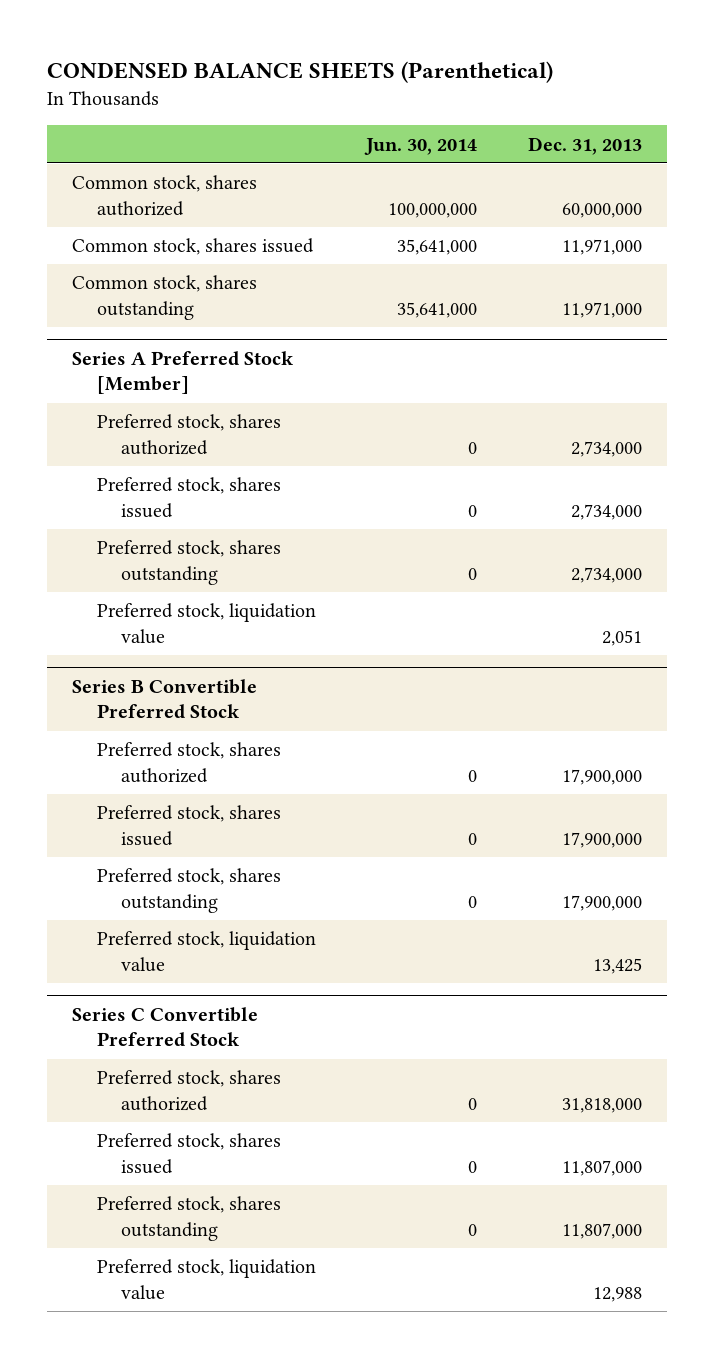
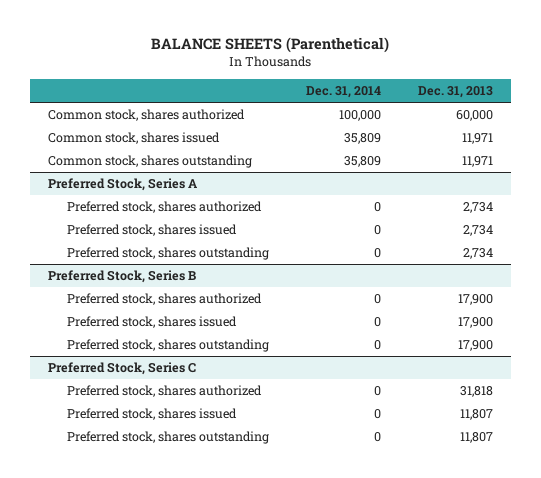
[46,61,553,84] CONDENSED BALANCE SHEETS (Parenthetical) -> [151,37,390,54] BALANCE SHEETS (Parenthetical)
[364,137,478,155] Jun. 30, 2014 -> none
none -> [305,86,381,99] Dec. 31, 2014
[96,603,316,644] Preferred stock, liquidation value -> none
[96,931,316,972] Preferred stock, liquidation value -> none
[96,1259,316,1300] Preferred stock, liquidation value -> none
[562,202,643,218] 60,000,000 -> [455,110,493,122] 60,000
[562,239,643,256] 11,971,000 -> [461,133,493,145] 11,971
[562,301,643,318] 11,971,000 -> [461,156,493,168] 11,971
[72,350,295,395] Series A Preferred Stock [Member] -> [48,178,198,192] Preferred Stock, Series A
[571,440,643,457] 2,734,000 -> [462,202,493,214] 2,734
[571,503,643,520] 2,734,000 -> [462,225,493,237] 2,734
[571,566,643,583] 2,734,000 -> [462,248,493,260] 2,734
[72,678,258,720] Series B Convertible Preferred Stock -> [48,270,197,284] Preferred Stock, Series B
[562,768,643,785] 17,900,000 -> [457,294,493,306] 17,900
[562,831,643,848] 17,900,000 -> [457,317,493,329] 17,900
[562,894,643,911] 17,900,000 -> [457,340,493,352] 17,900
[72,1006,259,1048] Series C Convertible Preferred Stock -> [48,362,197,376] Preferred Stock, Series C
[562,1097,643,1113] 31,818,000 -> [459,386,493,398] 31,818
[562,1159,643,1176] 11,807,000 -> [459,409,493,421] 11,807
[562,1222,643,1239] 11,807,000 -> [459,432,493,444] 11,807

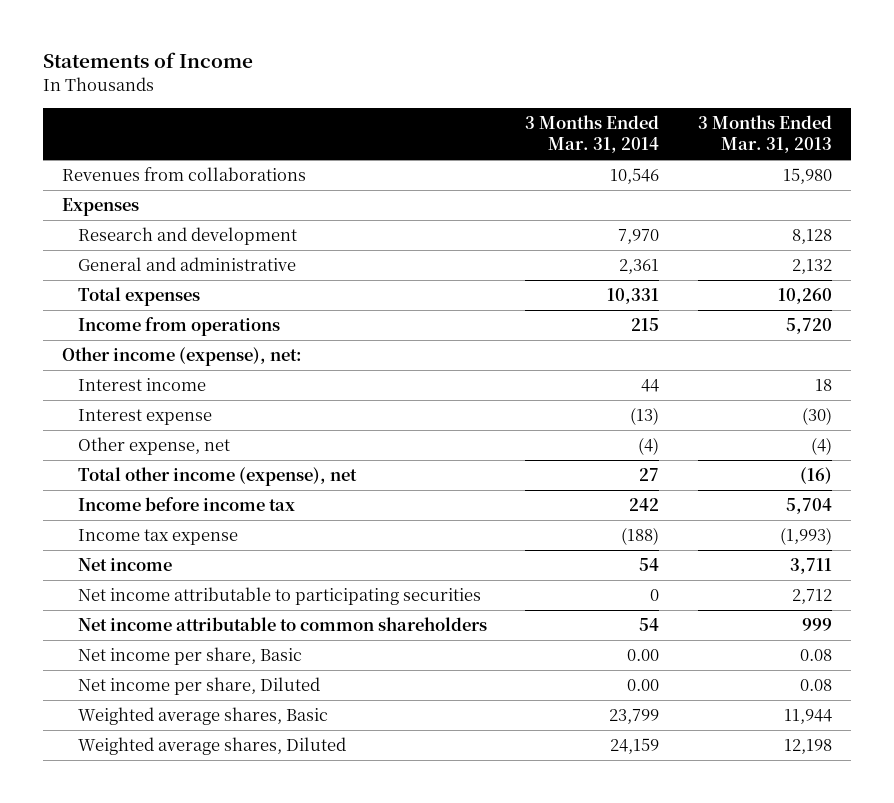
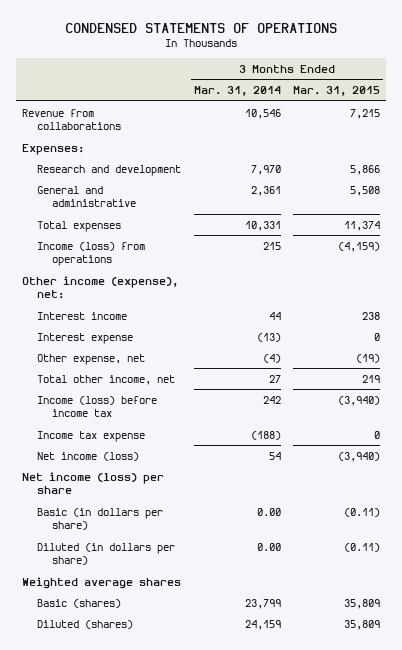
[42,52,253,69] Statements of Income -> [65,22,338,33] CONDENSED STATEMENTS OF OPERATIONS
[697,114,832,154] 3 Months Ended Mar. 31, 2013 -> none
none -> [293,86,381,97] Mar. 31, 2015
[61,167,306,182] Revenues from collaborations -> [22,108,121,131] Revenue from collaborations
[61,198,139,217] Expenses -> [22,143,85,155] Expenses:
[77,317,280,337] Income from operations -> [36,241,145,267] Income (loss) from operations
[77,467,357,487] Total other income (expense), net -> [36,374,175,385] Total other income, net
[77,497,295,512] Income before income tax -> [36,395,157,418] Income (loss) before income tax
[77,587,481,606] Net income attributable to participating securities -> none
[77,617,487,632] Net income attributable to common shareholders -> none
[77,558,172,572] Net income -> [36,451,139,461] Net income (loss)
none -> [22,471,165,495] Net income (loss) per share
[77,647,302,666] Net income per share, Basic -> [36,507,163,531] Basic (in dollars per share)
[77,677,320,696] Net income per share, Diluted -> [36,542,175,566] Diluted (in dollars per share)
none -> [22,576,182,589] Weighted average shares
[77,707,328,726] Weighted average shares, Basic -> [36,598,121,608] Basic (shares)
[77,737,346,756] Weighted average shares, Diluted -> [36,619,133,629] Diluted (shares)

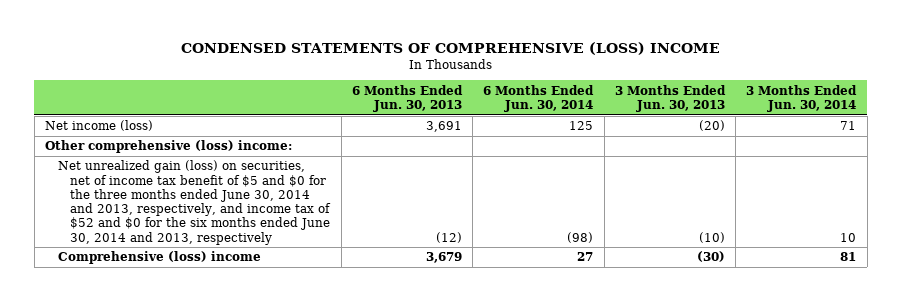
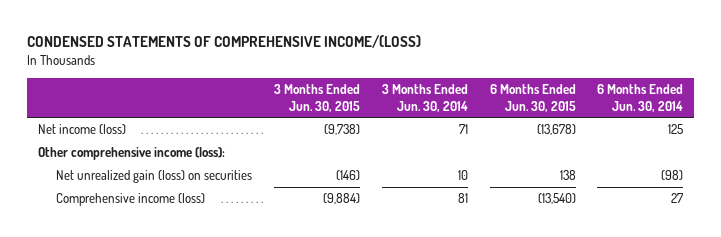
[180,41,720,55] CONDENSED STATEMENTS OF COMPREHENSIVE (LOSS) INCOME -> [26,35,421,49] CONDENSED STATEMENTS OF COMPREHENSIVE INCOME/(LOSS)
[351,84,463,112] 6 Months Ended Jun. 30, 2013 -> none
[614,84,726,112] 3 Months Ended Jun. 30, 2013 -> none
none -> [273,84,360,112] 3 Months Ended Jun. 30, 2015
none -> [489,84,576,112] 6 Months Ended Jun. 30, 2015
[44,140,292,154] Other comprehensive (loss) income: -> [37,147,225,161] Other comprehensive income (loss):
[57,160,332,245] Net unrealized gain (loss) on securities, net of income tax benefit of $5 and $0 for the three months ended June 30, 2014 and 2013, respectively, and income tax of $52 and $0 for the six months ended June 30, 2014 and 2013, respectively -> [56,170,253,184] Net unrealized gain (loss) on securities
[57,251,261,265] Comprehensive (loss) income -> [56,193,206,207] Comprehensive income (loss)

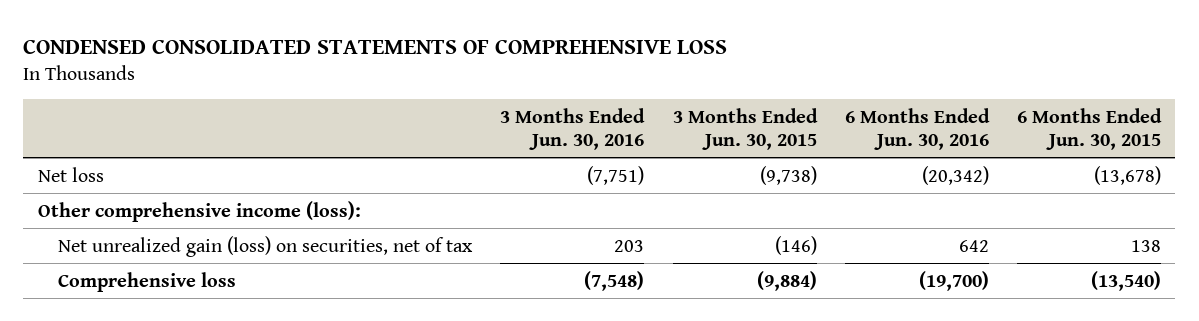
[26,35,421,49] CONDENSED STATEMENTS OF COMPREHENSIVE INCOME/(LOSS) -> [23,38,728,54] CONDENSED CONSOLIDATED STATEMENTS OF COMPREHENSIVE LOSS
[381,84,468,112] 3 Months Ended Jun. 30, 2014 -> none
[597,84,684,112] 6 Months Ended Jun. 30, 2014 -> none
none -> [500,108,646,150] 3 Months Ended Jun. 30, 2016
none -> [844,108,990,150] 6 Months Ended Jun. 30, 2016
[37,124,126,135] Net income (loss) -> [37,166,104,182] Net loss
[56,170,253,184] Net unrealized gain (loss) on securities -> [58,235,474,257] Net unrealized gain (loss) on securities, net of tax
[56,193,206,207] Comprehensive income (loss) -> [58,271,237,292] Comprehensive loss

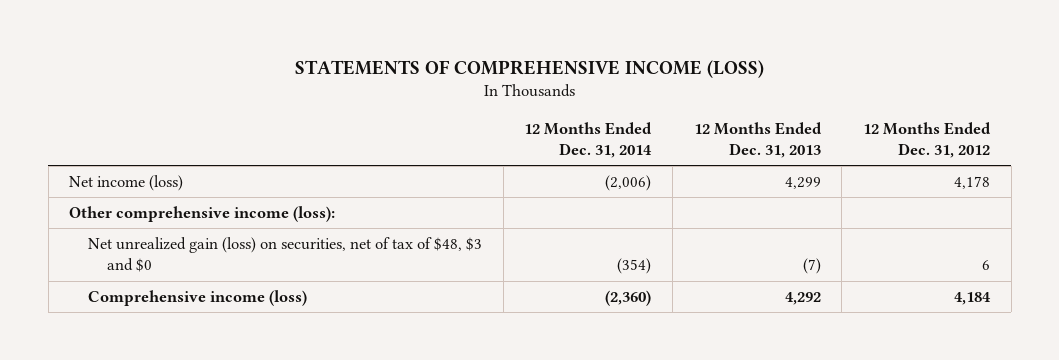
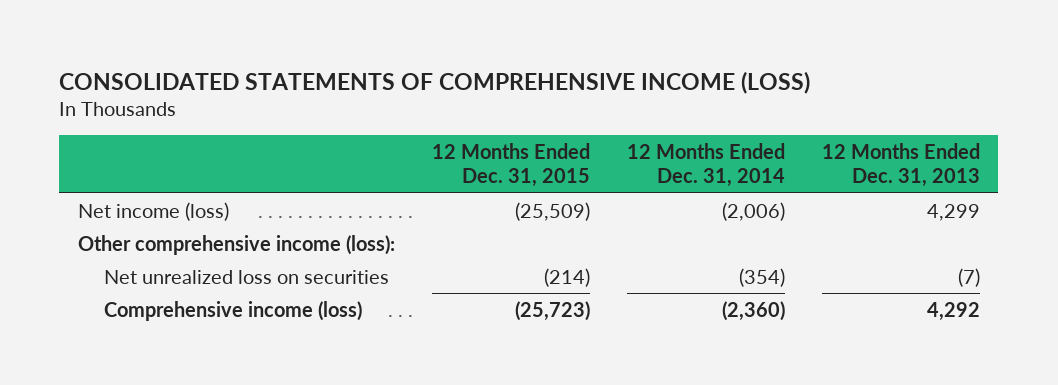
[294,59,764,78] STATEMENTS OF COMPREHENSIVE INCOME (LOSS) -> [59,70,811,94] CONSOLIDATED STATEMENTS OF COMPREHENSIVE INCOME (LOSS)
[862,121,991,158] 12 Months Ended Dec. 31, 2012 -> none
none -> [431,142,590,188] 12 Months Ended Dec. 31, 2015
[88,237,483,273] Net unrealized gain (loss) on securities, net of tax of $48, $3 and $0 -> [103,269,389,284] Net unrealized loss on securities

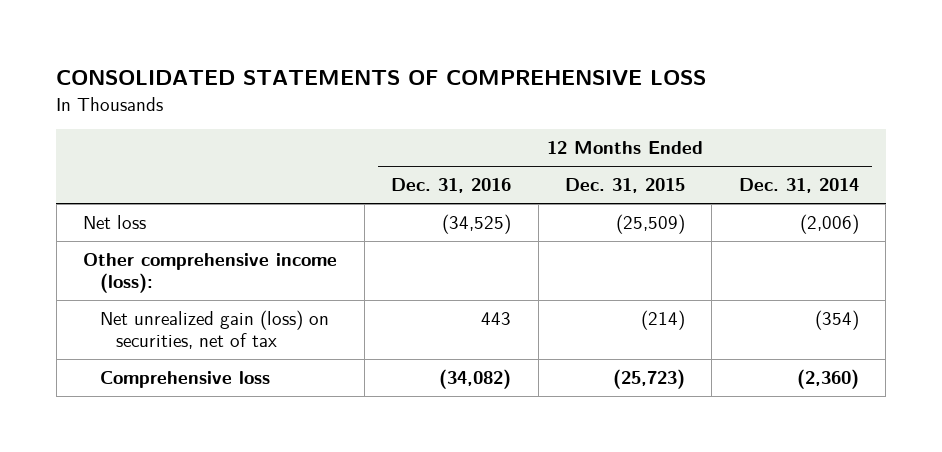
[59,70,811,94] CONSOLIDATED STATEMENTS OF COMPREHENSIVE INCOME (LOSS) -> [56,70,707,87] CONSOLIDATED STATEMENTS OF COMPREHENSIVE LOSS
[821,142,980,188] 12 Months Ended Dec. 31, 2013 -> none
none -> [391,178,512,194] Dec. 31, 2016
[77,201,229,221] Net income (loss) -> [83,214,147,229] Net loss
[103,269,389,284] Net unrealized loss on securities -> [99,309,329,349] Net unrealized gain (loss) on securities, net of tax
[103,300,362,321] Comprehensive income (loss) -> [99,370,270,388] Comprehensive loss

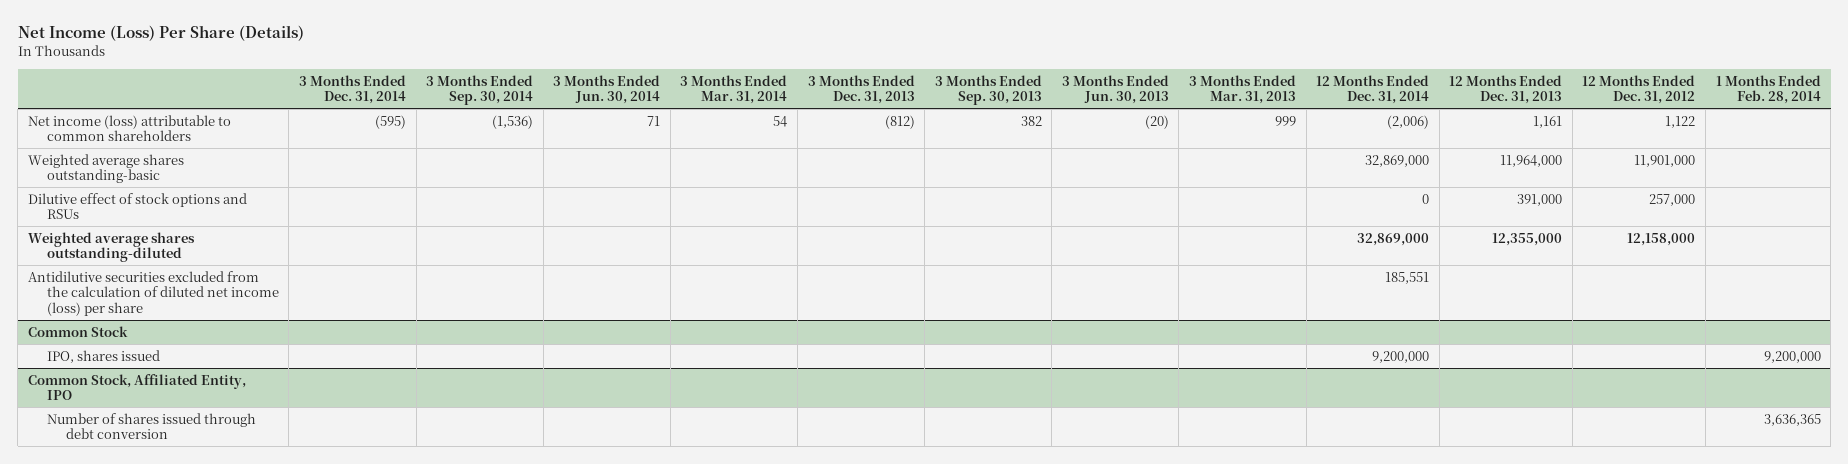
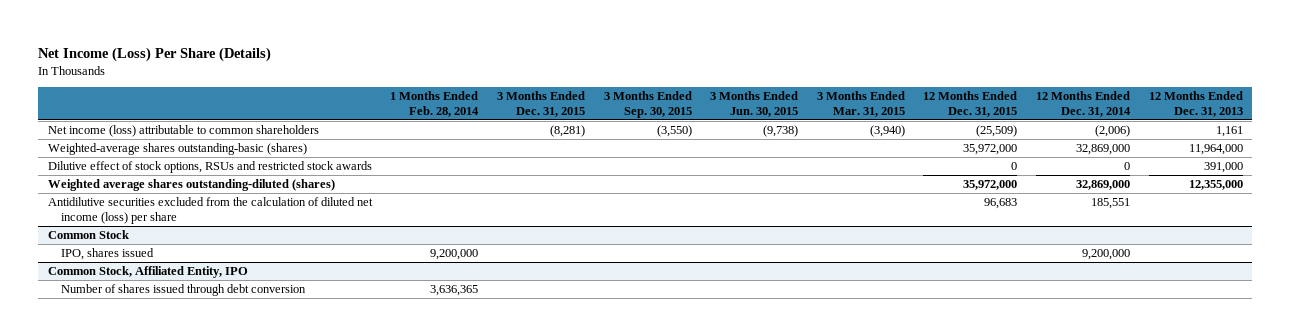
[299,74,407,105] 3 Months Ended Dec. 31, 2014 -> none
[426,74,534,106] 3 Months Ended Sep. 30, 2014 -> none
[553,74,661,105] 3 Months Ended Jun. 30, 2014 -> none
[680,74,788,105] 3 Months Ended Mar. 31, 2014 -> none
[807,74,915,105] 3 Months Ended Dec. 31, 2013 -> none
[934,74,1042,106] 3 Months Ended Sep. 30, 2013 -> none
[1061,74,1169,105] 3 Months Ended Jun. 30, 2013 -> none
[1189,74,1297,105] 3 Months Ended Mar. 31, 2013 -> none
[1582,74,1696,105] 12 Months Ended Dec. 31, 2012 -> none
none -> [496,91,585,117] 3 Months Ended Dec. 31, 2015
none -> [603,91,692,118] 3 Months Ended Sep. 30, 2015
none -> [710,91,799,117] 3 Months Ended Jun. 30, 2015
none -> [816,91,905,117] 3 Months Ended Mar. 31, 2015
none -> [923,91,1018,117] 12 Months Ended Dec. 31, 2015
[27,153,184,184] Weighted average shares outstanding-basic -> [47,143,307,156] Weighted-average shares outstanding-basic (shares)
[27,192,247,220] Dilutive effect of stock options and RSUs -> [47,161,372,174] Dilutive effect of stock options, RSUs and restricted stock awards
[27,231,195,263] Weighted average shares outstanding-diluted -> [47,179,335,192] Weighted average shares outstanding-diluted (shares)

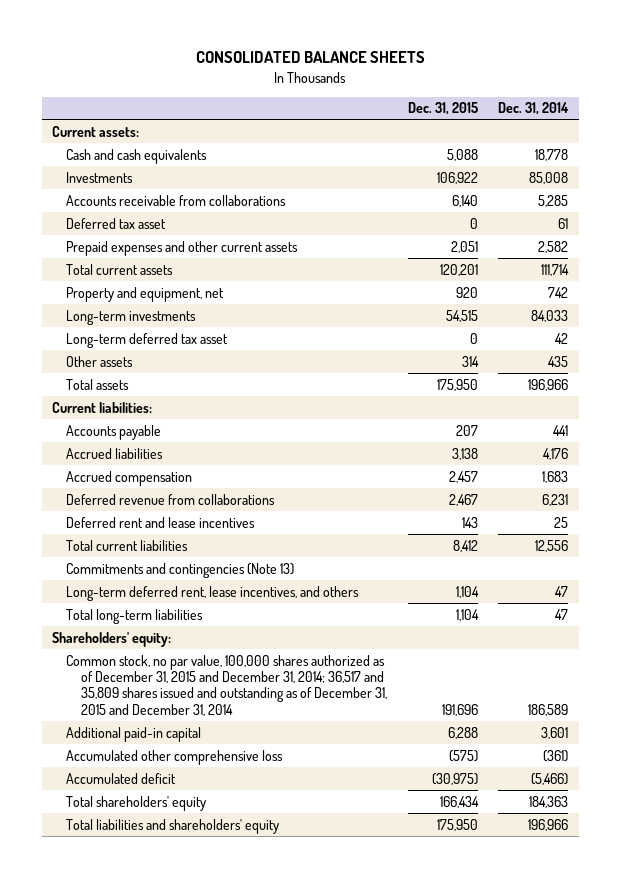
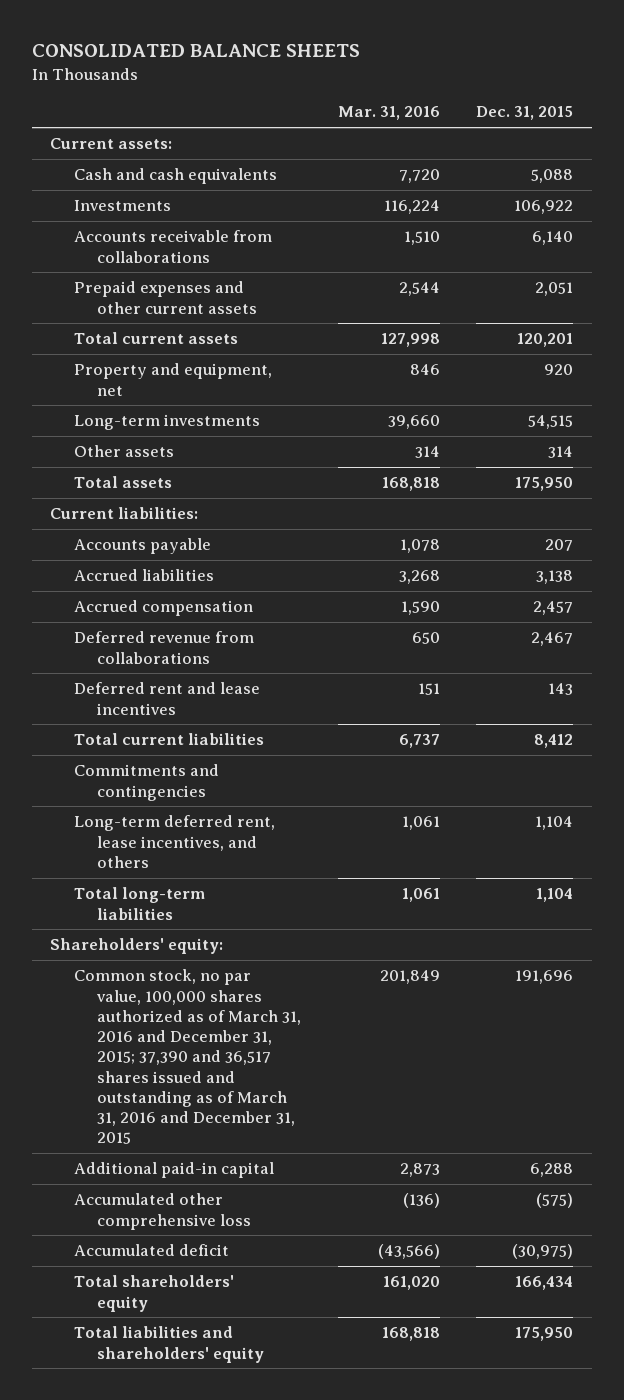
[498,102,570,116] Dec. 31, 2014 -> none
none -> [337,106,440,121] Mar. 31, 2016
[66,217,167,229] Deferred tax asset -> none
[66,332,229,348] Long-term deferred tax asset -> none
[66,562,295,578] Commitments and contingencies (Note 13) -> [73,764,219,801] Commitments and contingencies
[66,654,387,716] Common stock, no par value, 100,000 shares authorized as of December 31, 2015 and December 31, 2014; 36,517 and 35,809 shares issued and outstanding as of December 31, 2015 and December 31, 2014 -> [73,969,302,1145] Common stock, no par value, 100,000 shares authorized as of March 31, 2016 and December 31, 2015; 37,390 and 36,517 shares issued and outstanding as of March 31, 2016 and December 31, 2015

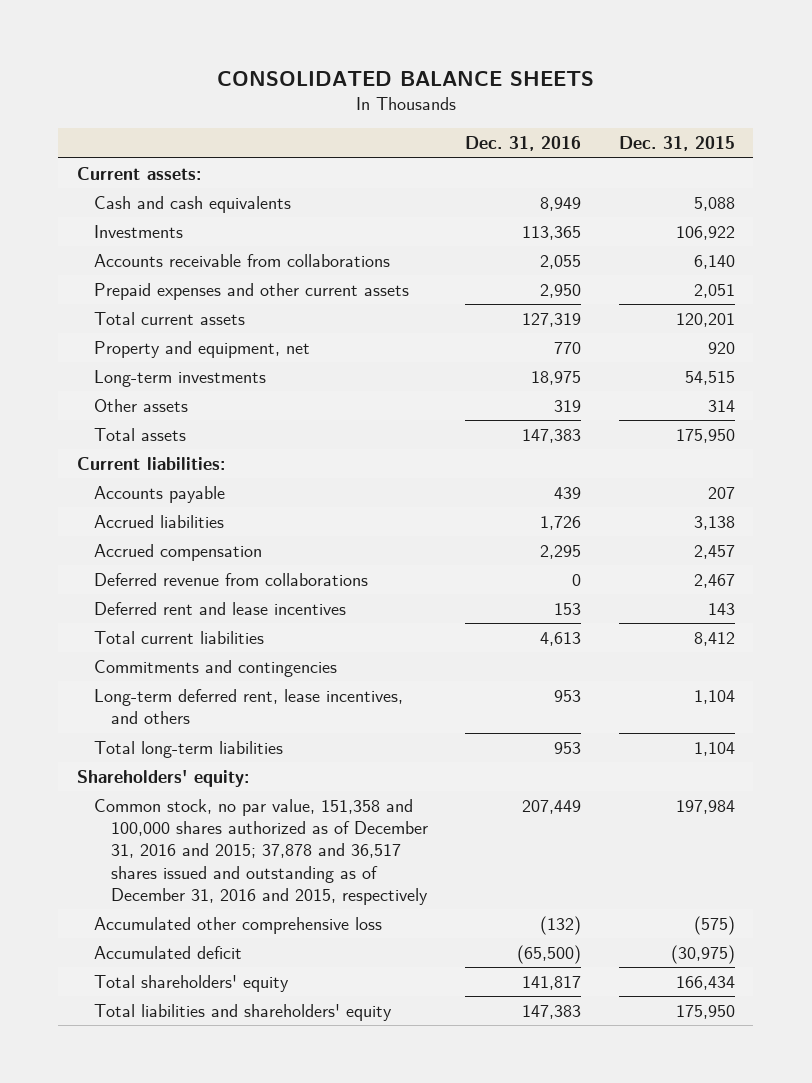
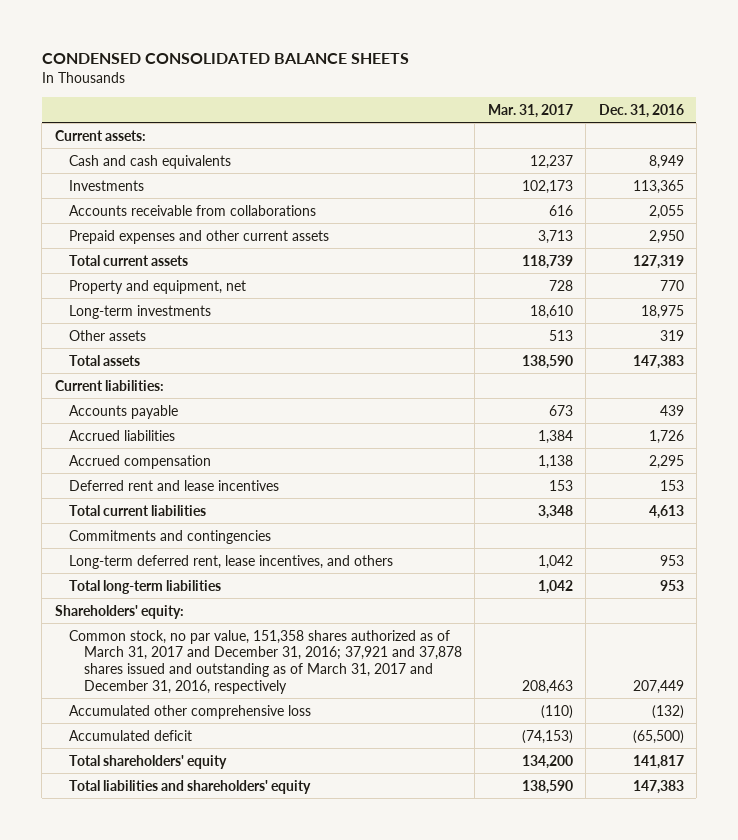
[216,71,594,87] CONSOLIDATED BALANCE SHEETS -> [41,52,409,64] CONDENSED CONSOLIDATED BALANCE SHEETS
[618,136,735,152] Dec. 31, 2015 -> none
none -> [487,103,573,118] Mar. 31, 2017
[94,572,369,586] Deferred revenue from collaborations -> none
[94,798,429,905] Common stock, no par value, 151,358 and 100,000 shares authorized as of December 31, 2016 and 2015; 37,878 and 36,517 shares issued and outstanding as of December 31, 2016 and 2015, respectively -> [69,629,462,694] Common stock, no par value, 151,358 shares authorized as of March 31, 2017 and December 31, 2016; 37,921 and 37,878 shares issued and outstanding as of March 31, 2017 and December 31, 2016, respectively

